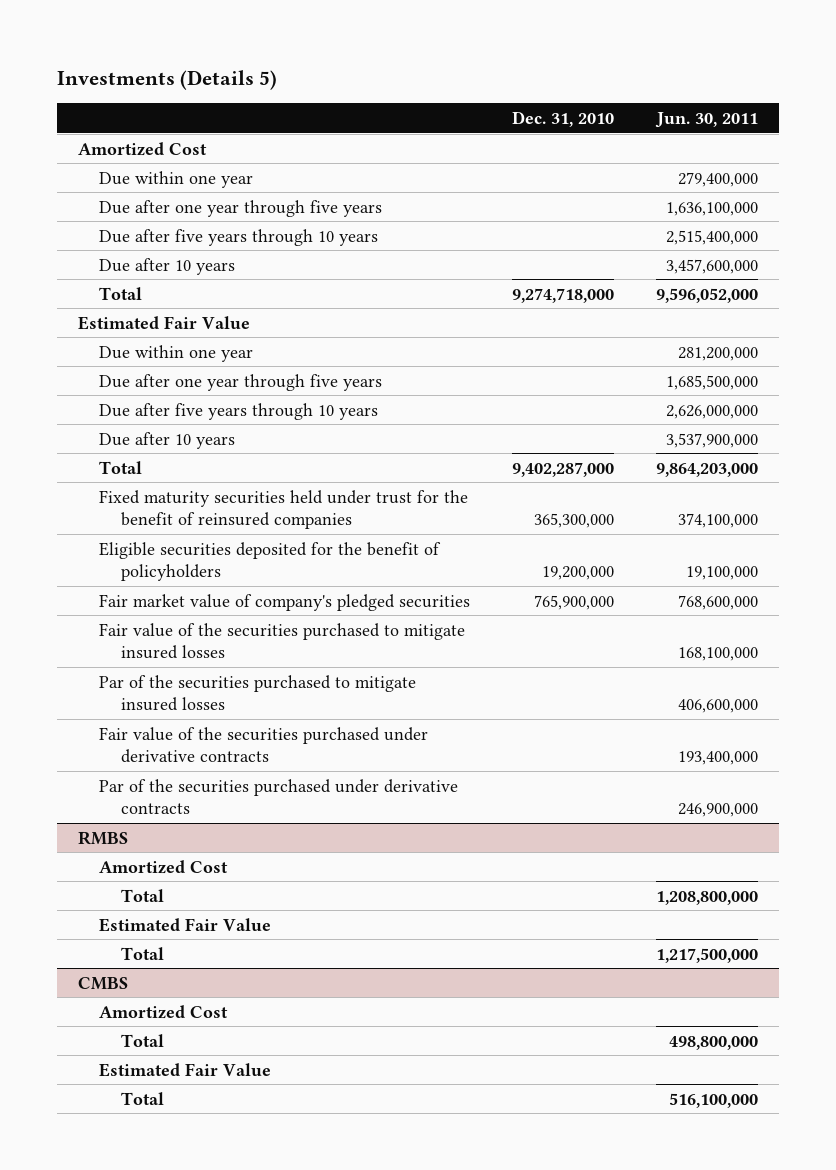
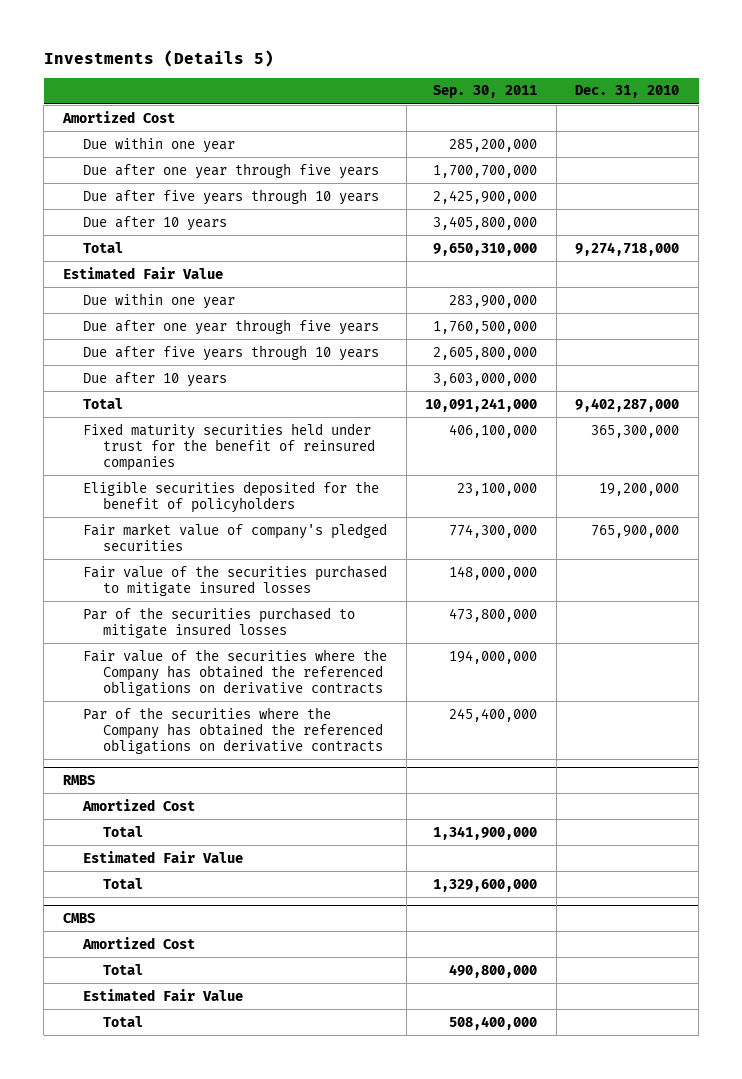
[655,111,759,128] Jun. 30, 2011 -> none
none -> [433,85,538,99] Sep. 30, 2011
[99,726,429,764] Fair value of the securities purchased under derivative contracts -> [82,648,387,696] Fair value of the securities where the Company has obtained the referenced obligations on derivative contracts
[99,778,459,815] Par of the securities purchased under derivative contracts -> [82,706,384,754] Par of the securities where the Company has obtained the referenced obligations on derivative contracts

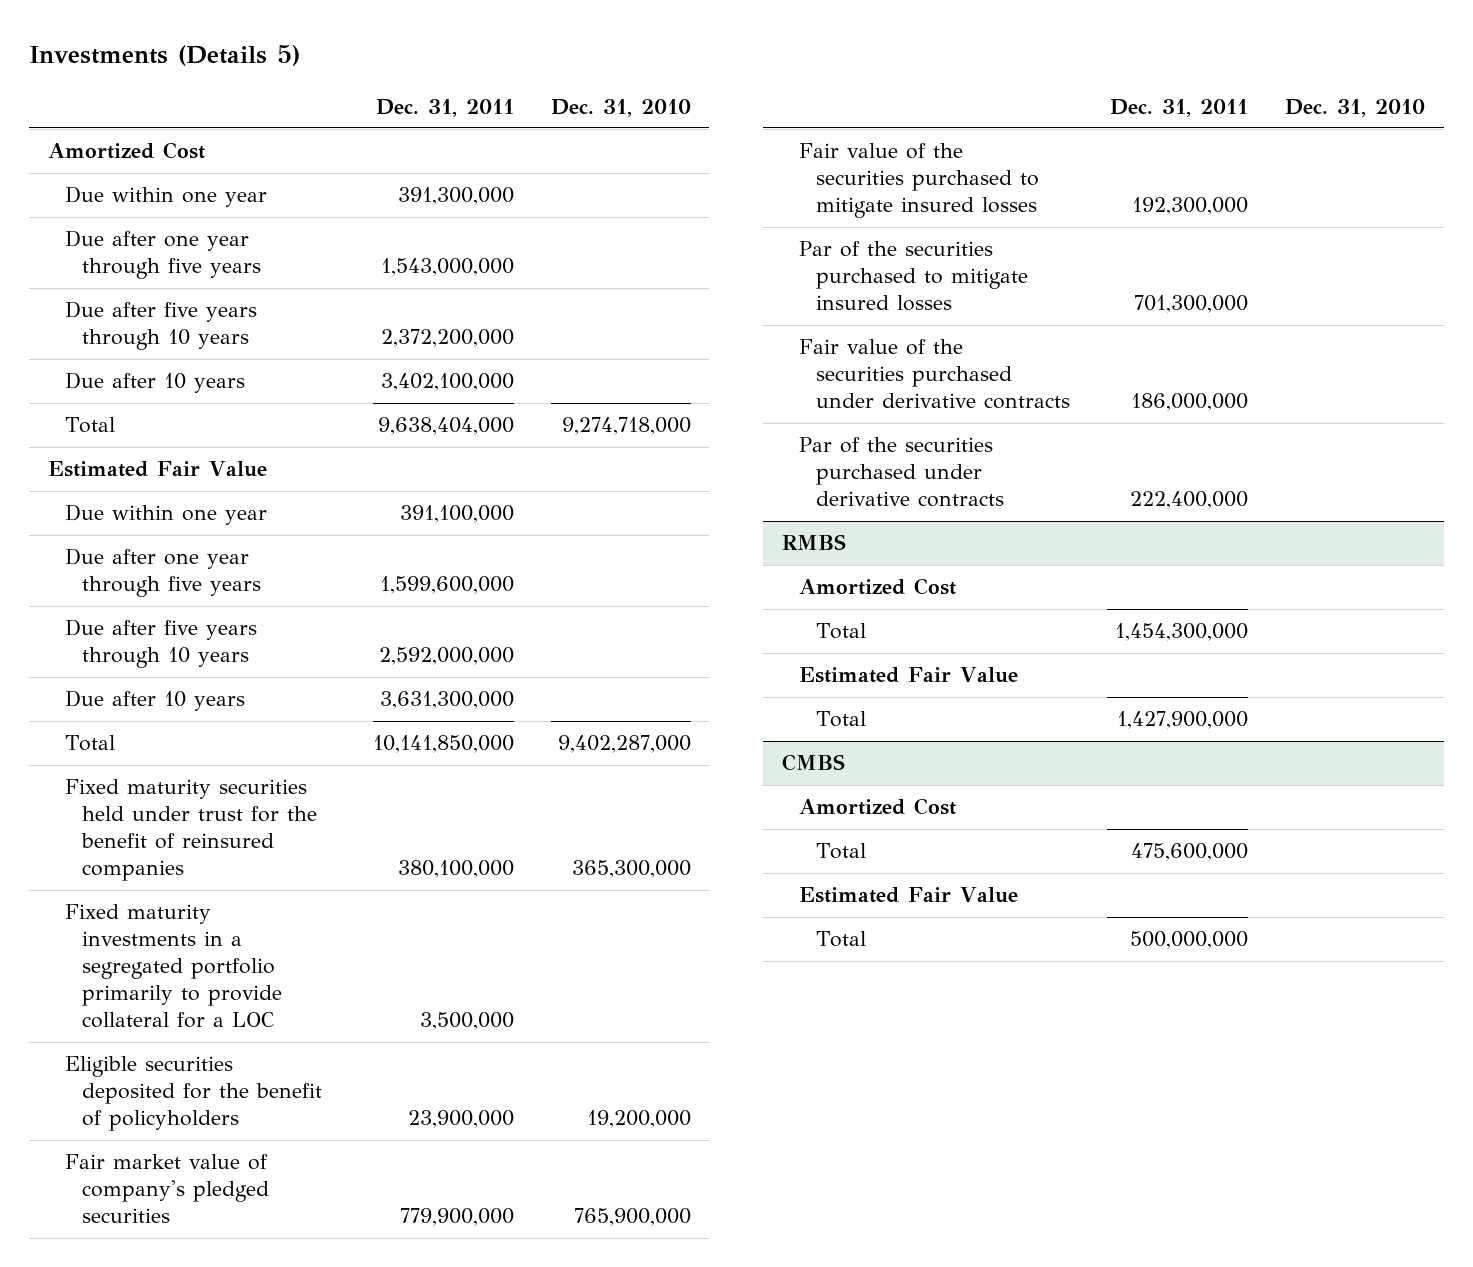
[433,85,538,99] Sep. 30, 2011 -> none
none -> [375,98,514,117] Dec. 31, 2011
none -> [64,904,282,1029] Fixed maturity investments in a segregated portfolio primarily to provide collateral for a LOC
[82,648,387,696] Fair value of the securities where the Company has obtained the referenced obligations on derivative contracts -> [799,339,1071,410] Fair value of the securities purchased under derivative contracts
[82,706,384,754] Par of the securities where the Company has obtained the referenced obligations on derivative contracts -> [799,437,1005,508] Par of the securities purchased under derivative contracts

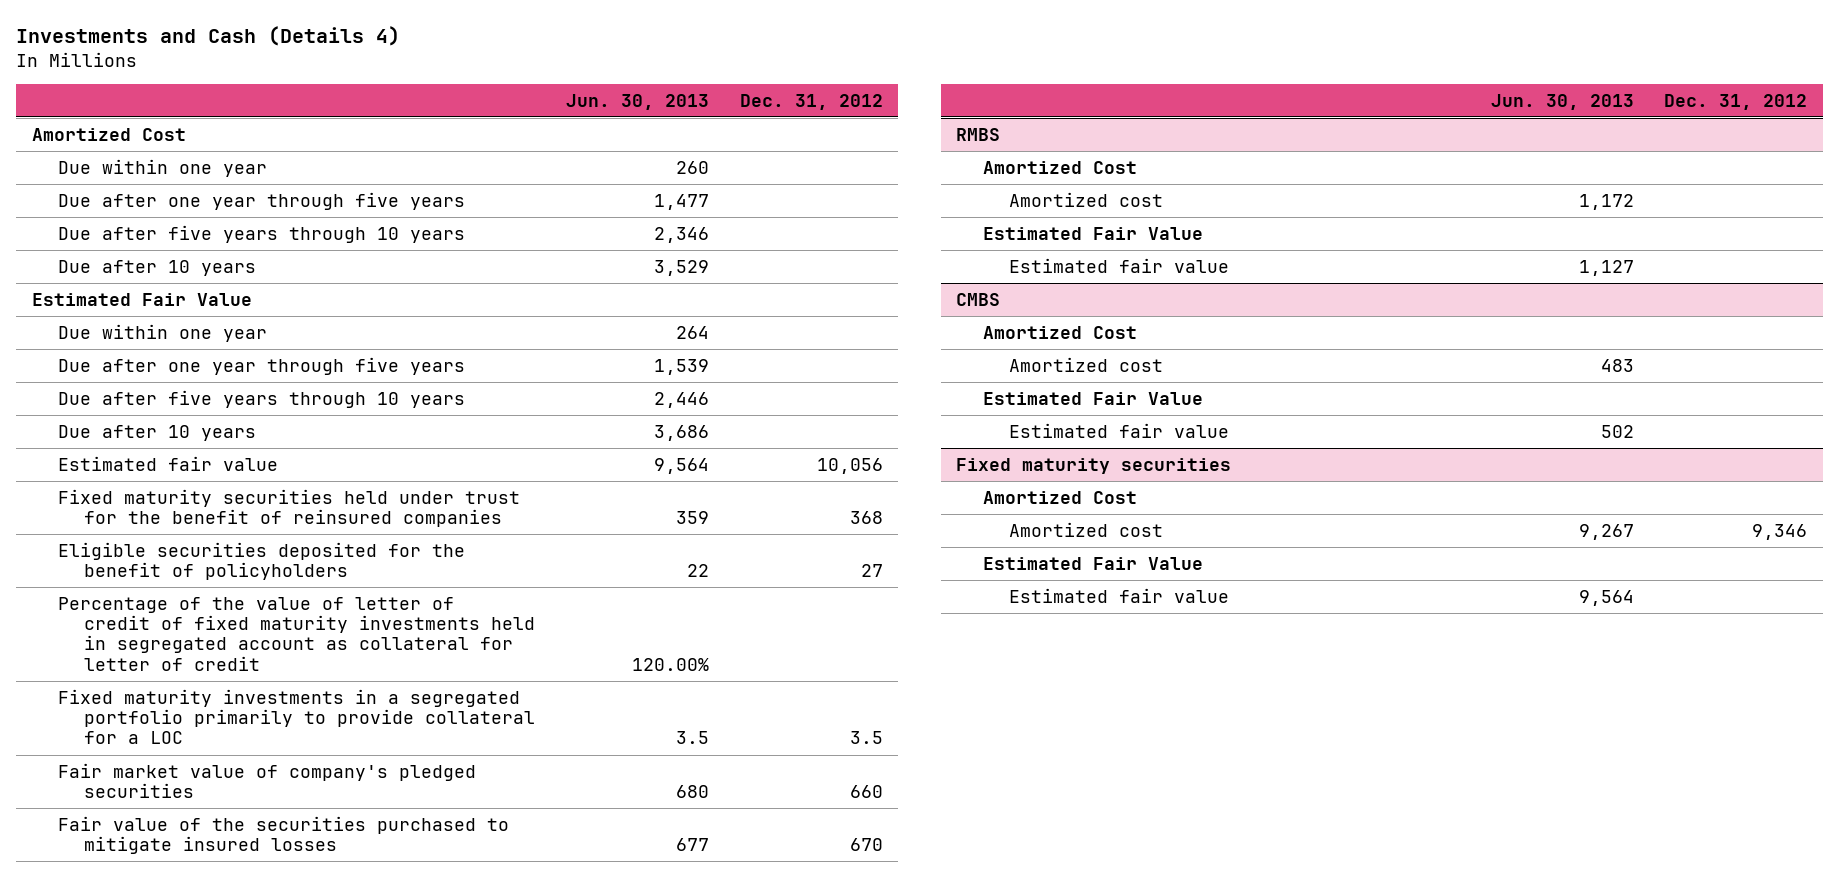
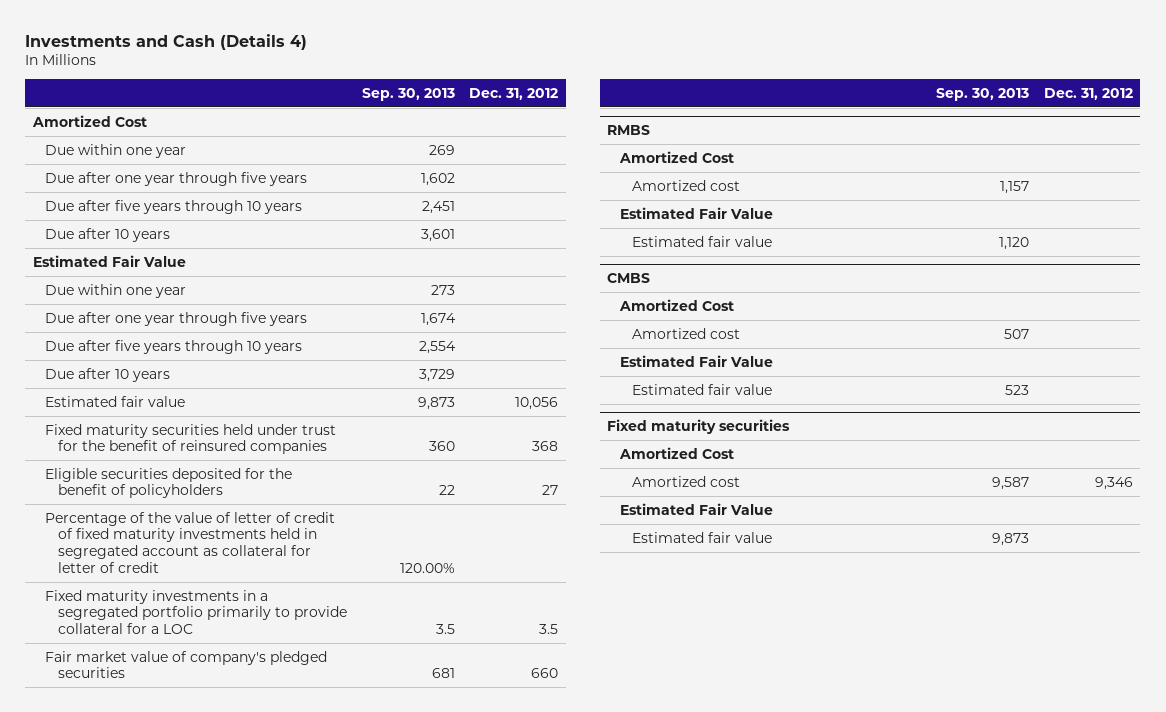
[565,93,709,110] Jun. 30, 2013 -> none
none -> [361,87,455,101] Sep. 30, 2013
[57,815,509,855] Fair value of the securities purchased to mitigate insured losses -> none

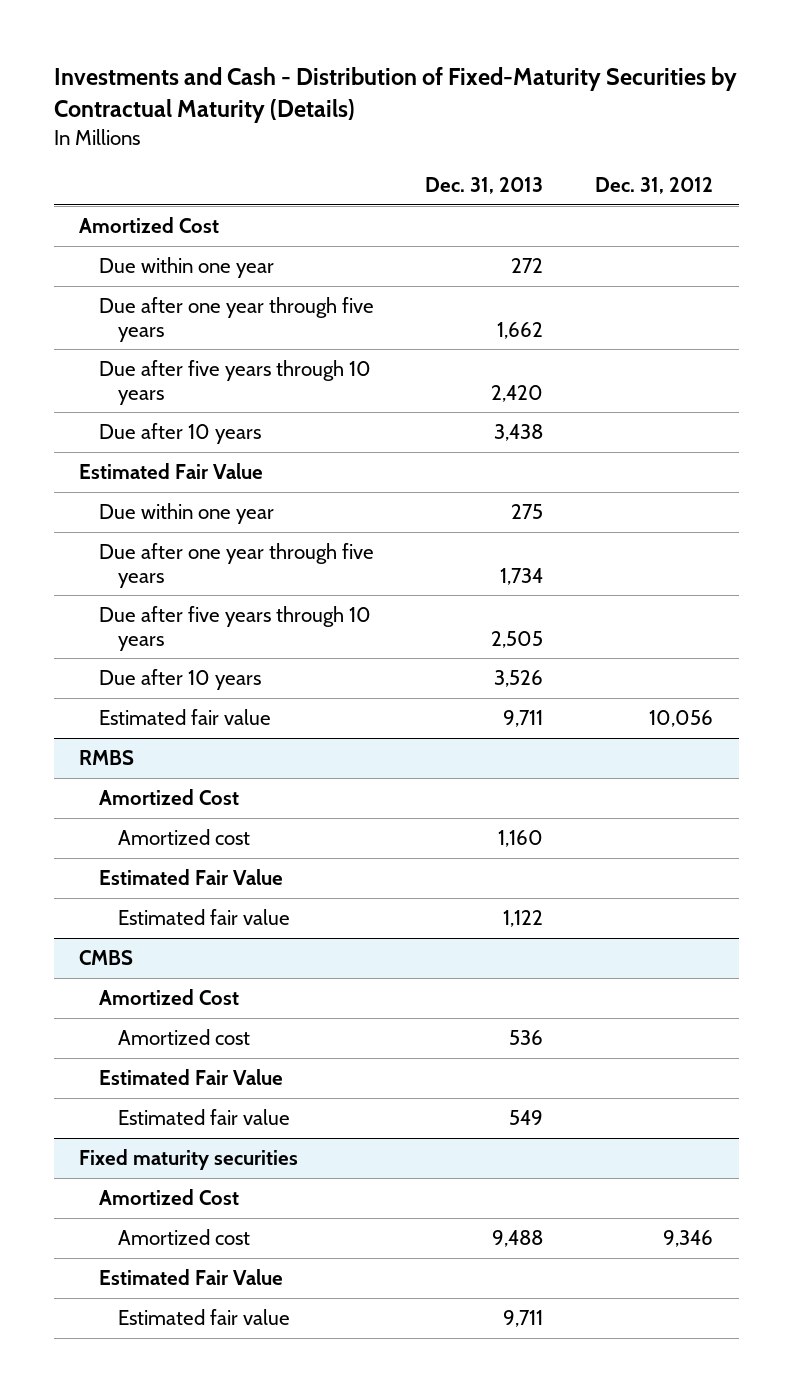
[25,33,308,50] Investments and Cash (Details 4) -> [53,67,737,124] Investments and Cash - Distribution of Fixed-Maturity Securities by Contractual Maturity (Details)
[361,87,455,101] Sep. 30, 2013 -> none
none -> [425,177,544,195] Dec. 31, 2013
[45,423,337,455] Fixed maturity securities held under trust for the benefit of reinsured companies -> none
[45,467,293,499] Eligible securities deposited for the benefit of policyholders -> none
[45,511,336,573] Percentage of the value of letter of credit of fixed maturity investments held in segregated account as collateral for letter of credit -> none
[45,589,347,634] Fixed maturity investments in a segregated portfolio primarily to provide collateral for a LOC -> none
[45,650,328,679] Fair market value of company's pledged securities -> none

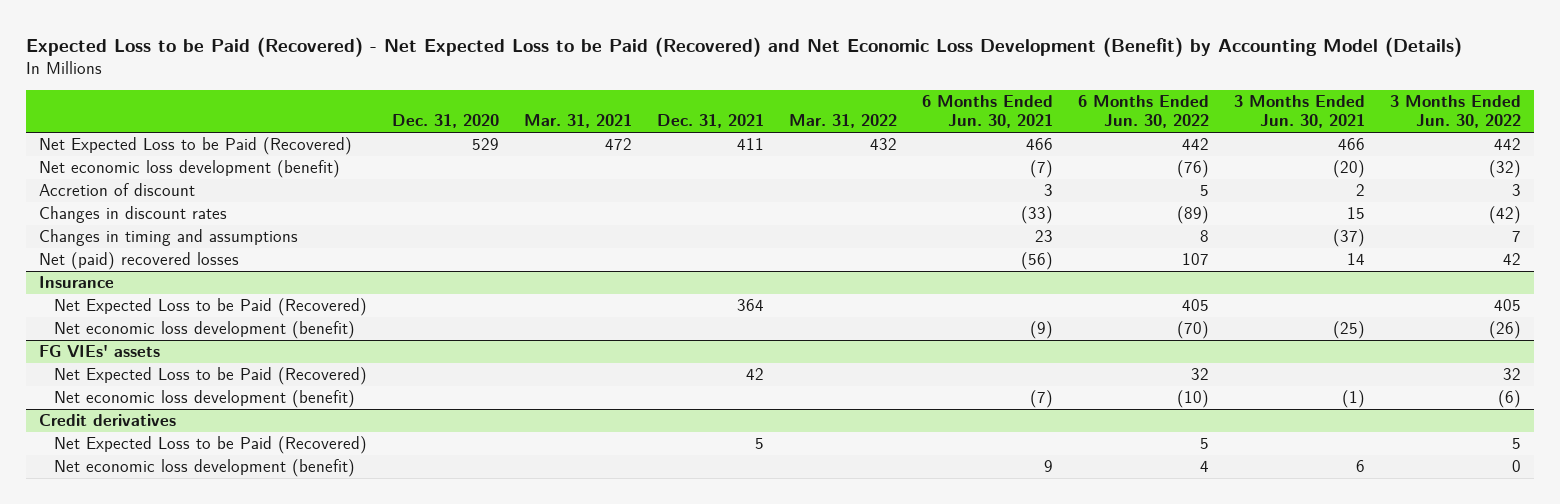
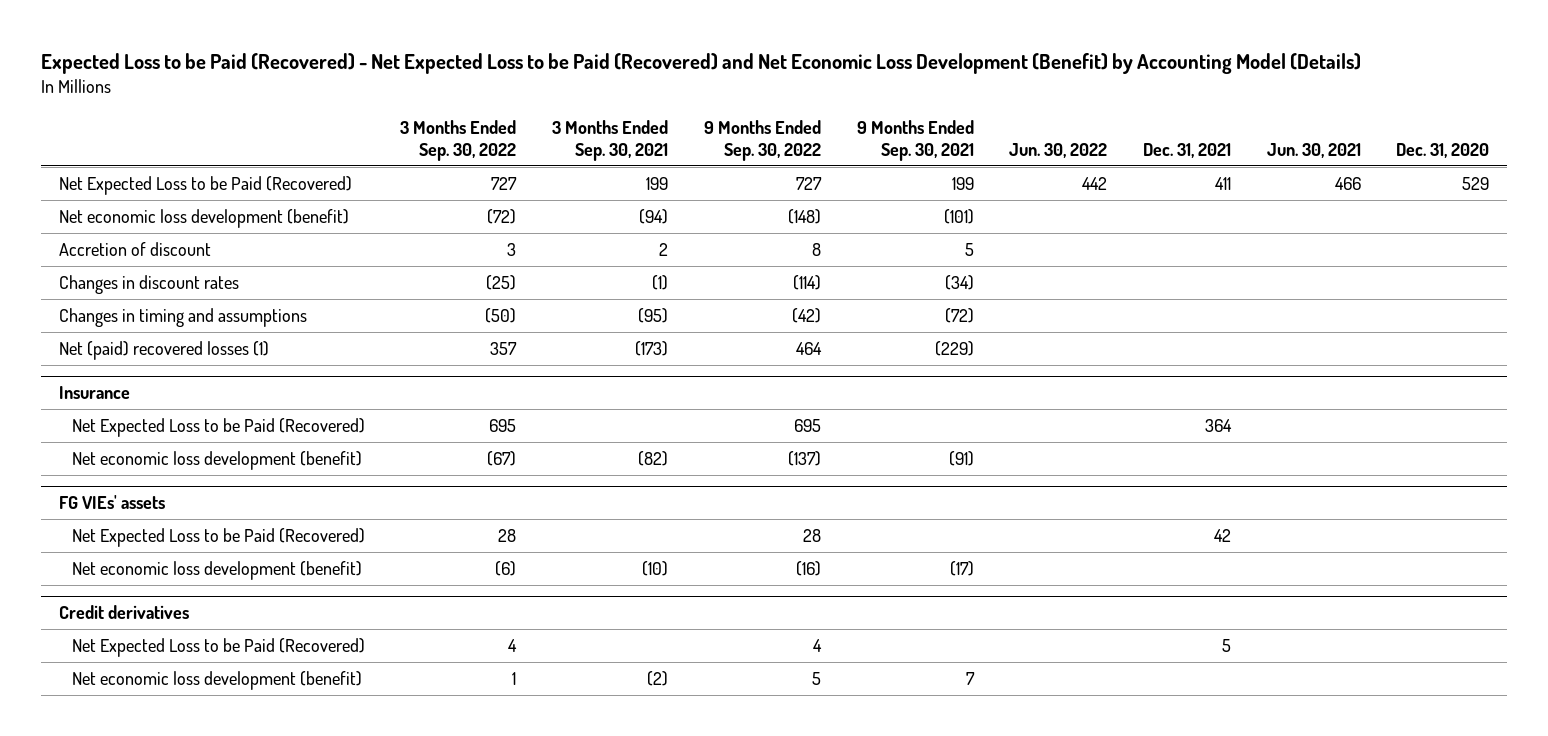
[524,114,633,129] Mar. 31, 2021 -> none
[789,114,898,129] Mar. 31, 2022 -> none
[922,95,1054,129] 6 Months Ended Jun. 30, 2021 -> none
[1078,95,1210,129] 6 Months Ended Jun. 30, 2022 -> none
[1234,95,1366,129] 3 Months Ended Jun. 30, 2021 -> none
[1390,95,1522,129] 3 Months Ended Jun. 30, 2022 -> none
none -> [400,119,517,161] 3 Months Ended Sep. 30, 2022
none -> [552,119,669,161] 3 Months Ended Sep. 30, 2021
none -> [703,119,821,161] 9 Months Ended Sep. 30, 2022
none -> [856,119,974,161] 9 Months Ended Sep. 30, 2021
none -> [1009,142,1108,158] Jun. 30, 2022
none -> [1266,142,1361,158] Jun. 30, 2021
[38,252,239,271] Net (paid) recovered losses -> [58,340,269,360] Net (paid) recovered losses (1)

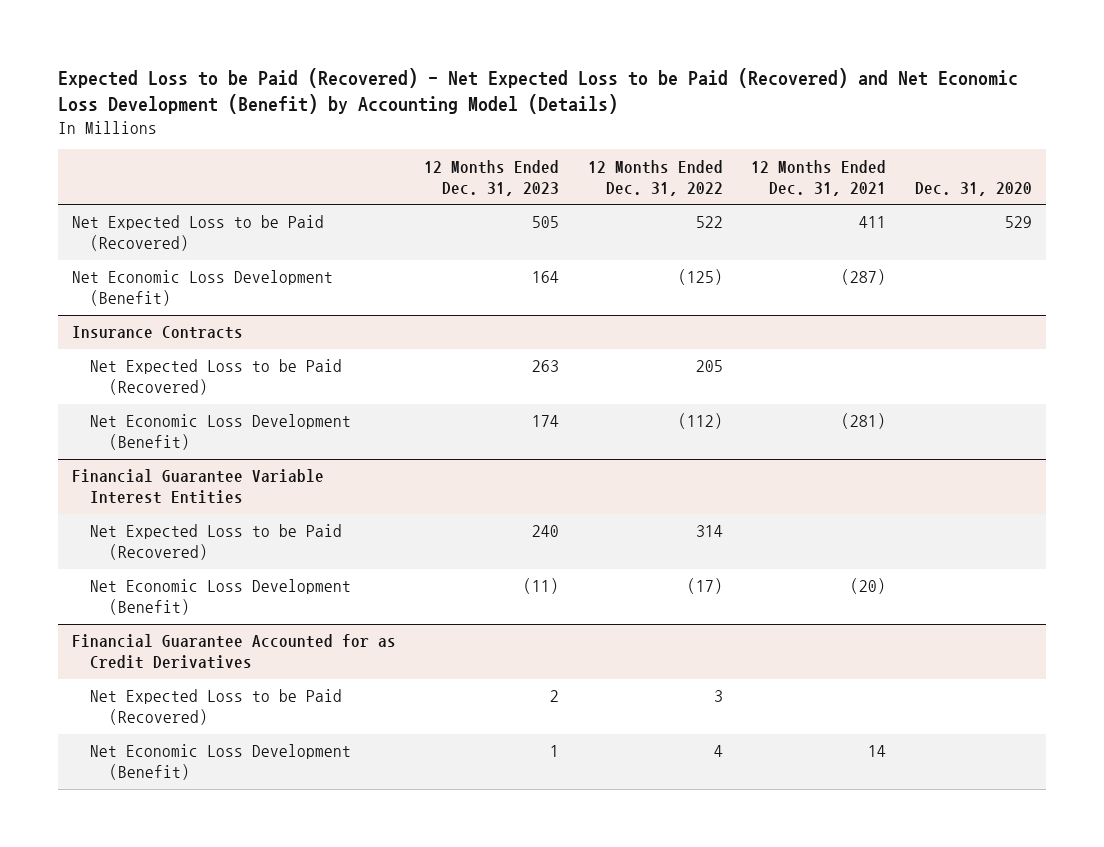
[400,119,517,161] 3 Months Ended Sep. 30, 2022 -> none
[552,119,669,161] 3 Months Ended Sep. 30, 2021 -> none
[703,119,821,161] 9 Months Ended Sep. 30, 2022 -> none
[856,119,974,161] 9 Months Ended Sep. 30, 2021 -> none
[1009,142,1108,158] Jun. 30, 2022 -> none
[1143,142,1232,158] Dec. 31, 2021 -> none
[1266,142,1361,158] Jun. 30, 2021 -> none
none -> [424,159,560,196] 12 Months Ended Dec. 31, 2023
none -> [587,159,723,196] 12 Months Ended Dec. 31, 2022
none -> [751,159,887,196] 12 Months Ended Dec. 31, 2021
[58,241,211,256] Accretion of discount -> none
[58,274,239,294] Changes in discount rates -> none
[58,307,307,327] Changes in timing and assumptions -> none
[58,340,269,360] Net (paid) recovered losses (1) -> none
[58,208,349,228] Net economic loss development (benefit) -> [71,270,333,307] Net Economic Loss Development (Benefit)
[58,385,130,399] Insurance -> [71,326,243,340] Insurance Contracts
[71,450,362,470] Net economic loss development (benefit) -> [90,414,352,451] Net Economic Loss Development (Benefit)
[58,494,165,509] FG VIEs' assets -> [71,469,324,505] Financial Guarantee Variable Interest Entities
[71,560,362,580] Net economic loss development (benefit) -> [90,579,352,616] Net Economic Loss Development (Benefit)
[58,604,189,619] Credit derivatives -> [71,634,396,670] Financial Guarantee Accounted for as Credit Derivatives
[71,670,362,690] Net economic loss development (benefit) -> [90,744,352,781] Net Economic Loss Development (Benefit)

